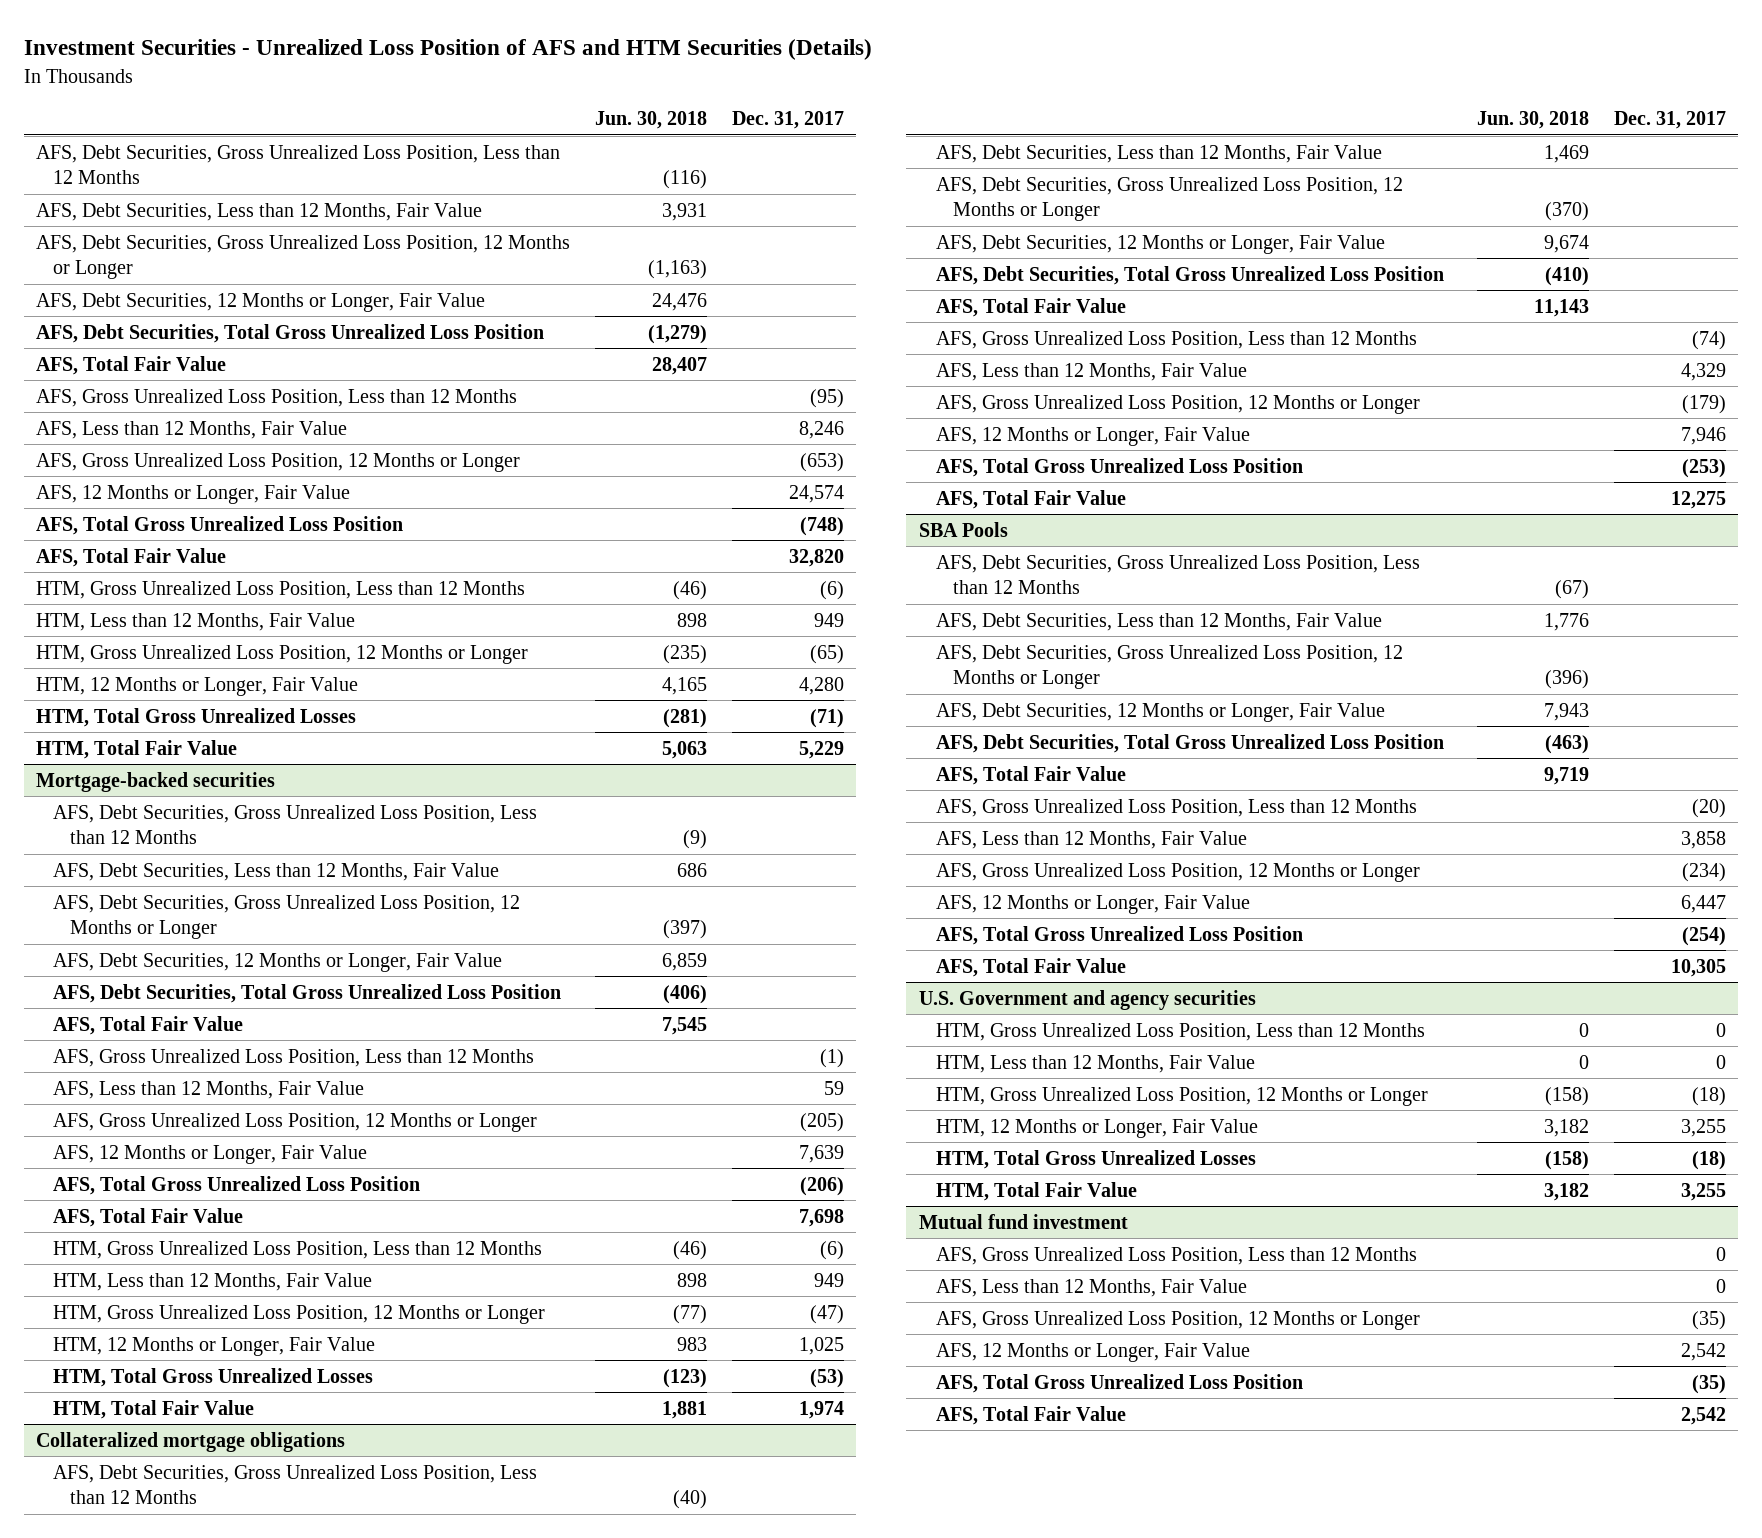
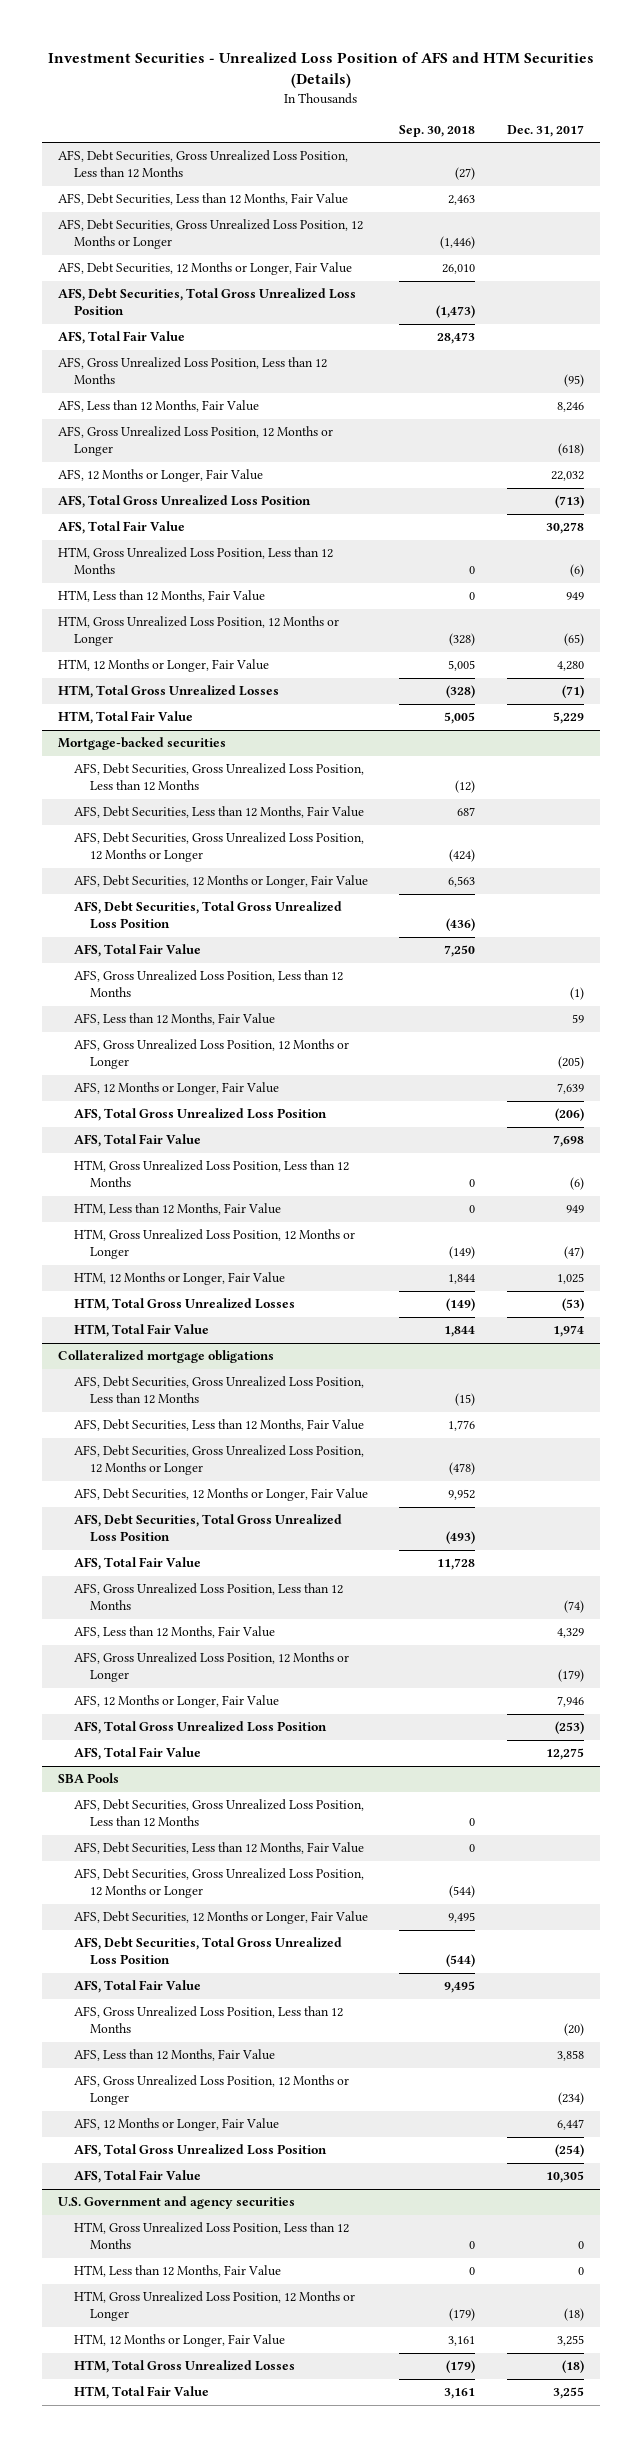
[595,111,708,130] Jun. 30, 2018 -> none
none -> [399,124,476,137] Sep. 30, 2018
[799,452,844,472] (653) -> [558,443,585,457] (618)
[788,484,844,503] 24,574 -> [551,471,585,482] 22,032
[799,516,844,536] (748) -> [555,495,585,509] (713)
[788,548,844,567] 32,820 -> [546,522,585,535] 30,278
[918,1213,1128,1229] Mutual fund investment -> none
[935,1246,1417,1265] AFS, Gross Unrealized Loss Position, Less than 12 Months -> none
[935,1278,1247,1297] AFS, Less than 12 Months, Fair Value -> none
[935,1310,1420,1330] AFS, Gross Unrealized Loss Position, 12 Months or Longer -> none
[935,1342,1250,1362] AFS, 12 Months or Longer, Fair Value -> none
[935,1373,1303,1393] AFS, Total Gross Unrealized Loss Position -> none
[935,1405,1126,1425] AFS, Total Fair Value -> none

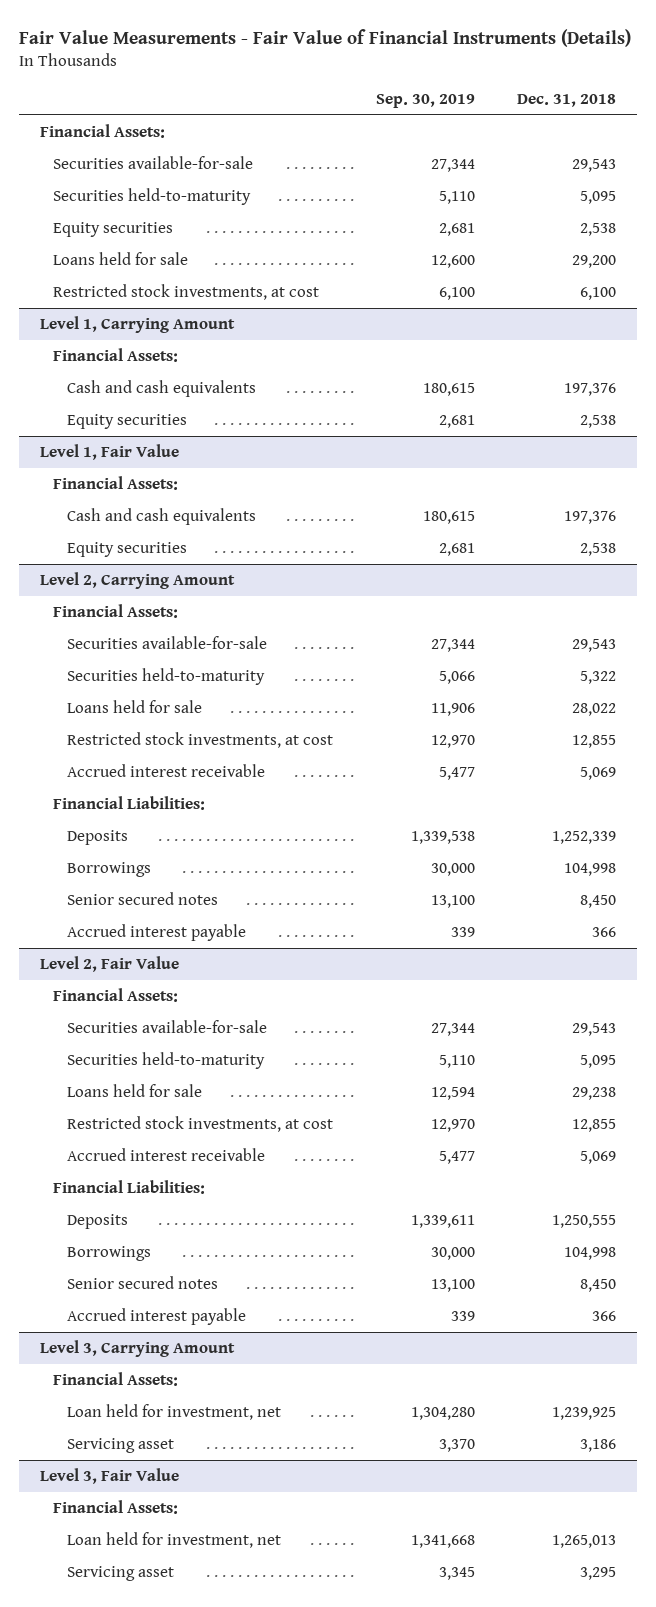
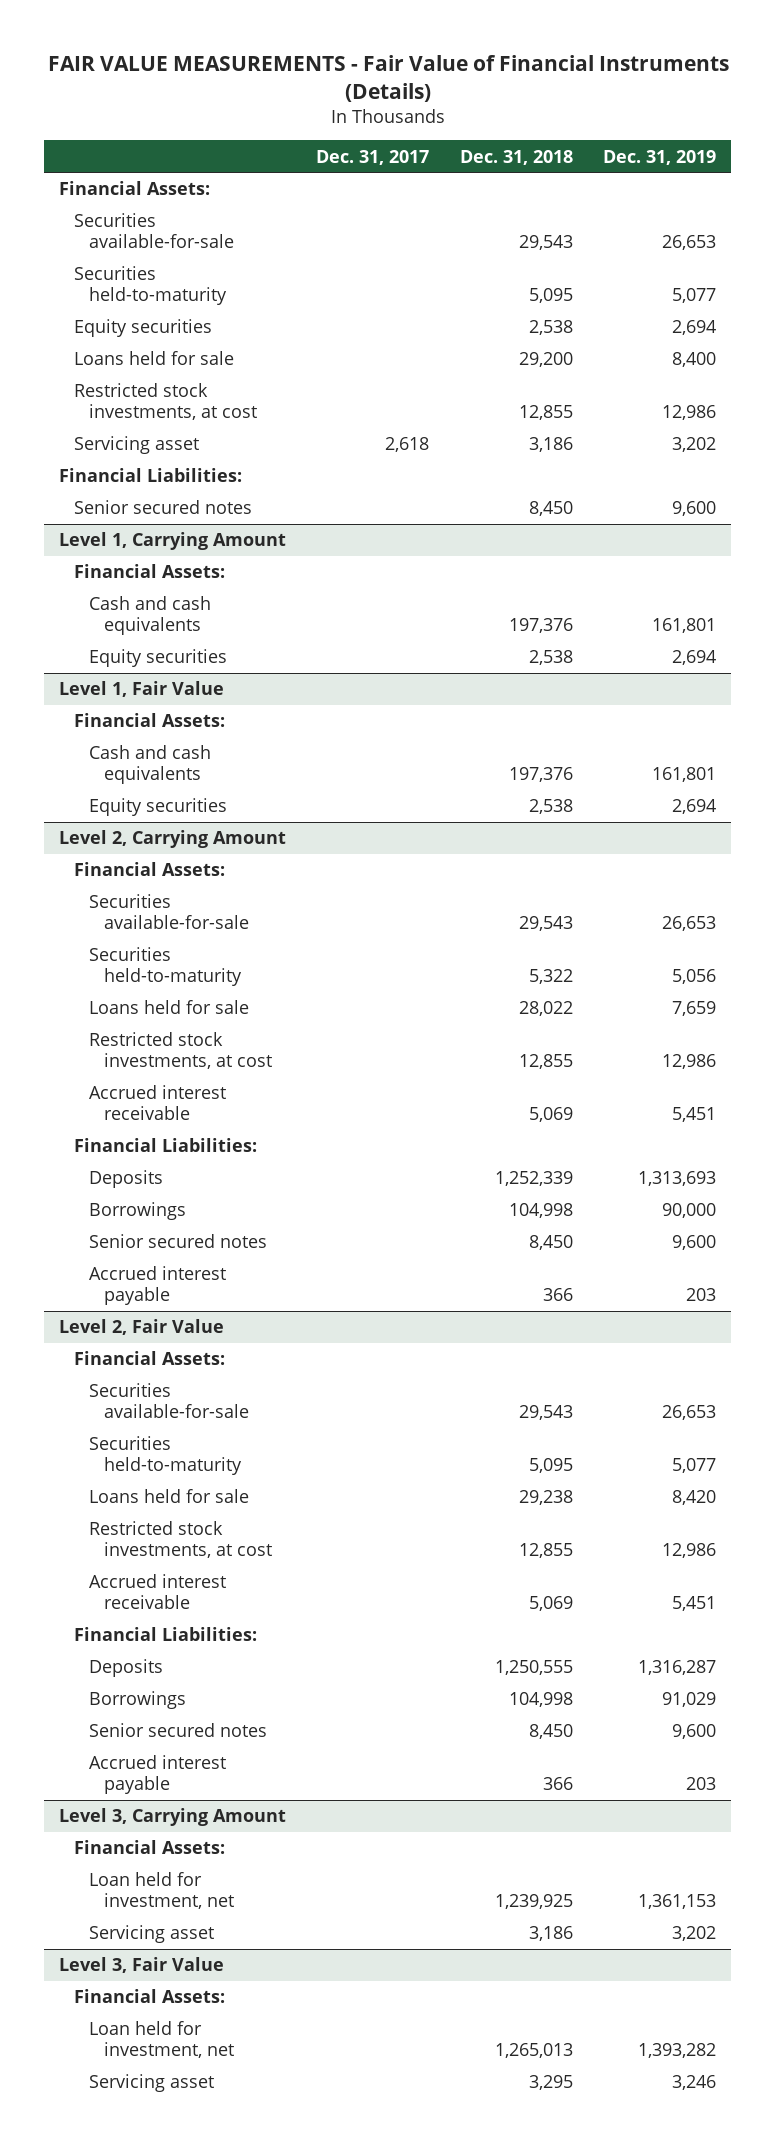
[18,29,631,48] Fair Value Measurements - Fair Value of Financial Instruments (Details) -> [47,55,729,102] FAIR VALUE MEASUREMENTS - Fair Value of Financial Instruments (Details)
[375,93,475,108] Sep. 30, 2019 -> none
none -> [316,149,430,165] Dec. 31, 2017
none -> [603,149,717,165] Dec. 31, 2019
[580,287,617,301] 6,100 -> [518,405,573,421] 12,855
none -> [73,436,199,455] Servicing asset
none -> [58,468,242,483] Financial Liabilities:
none -> [73,500,252,515] Senior secured notes

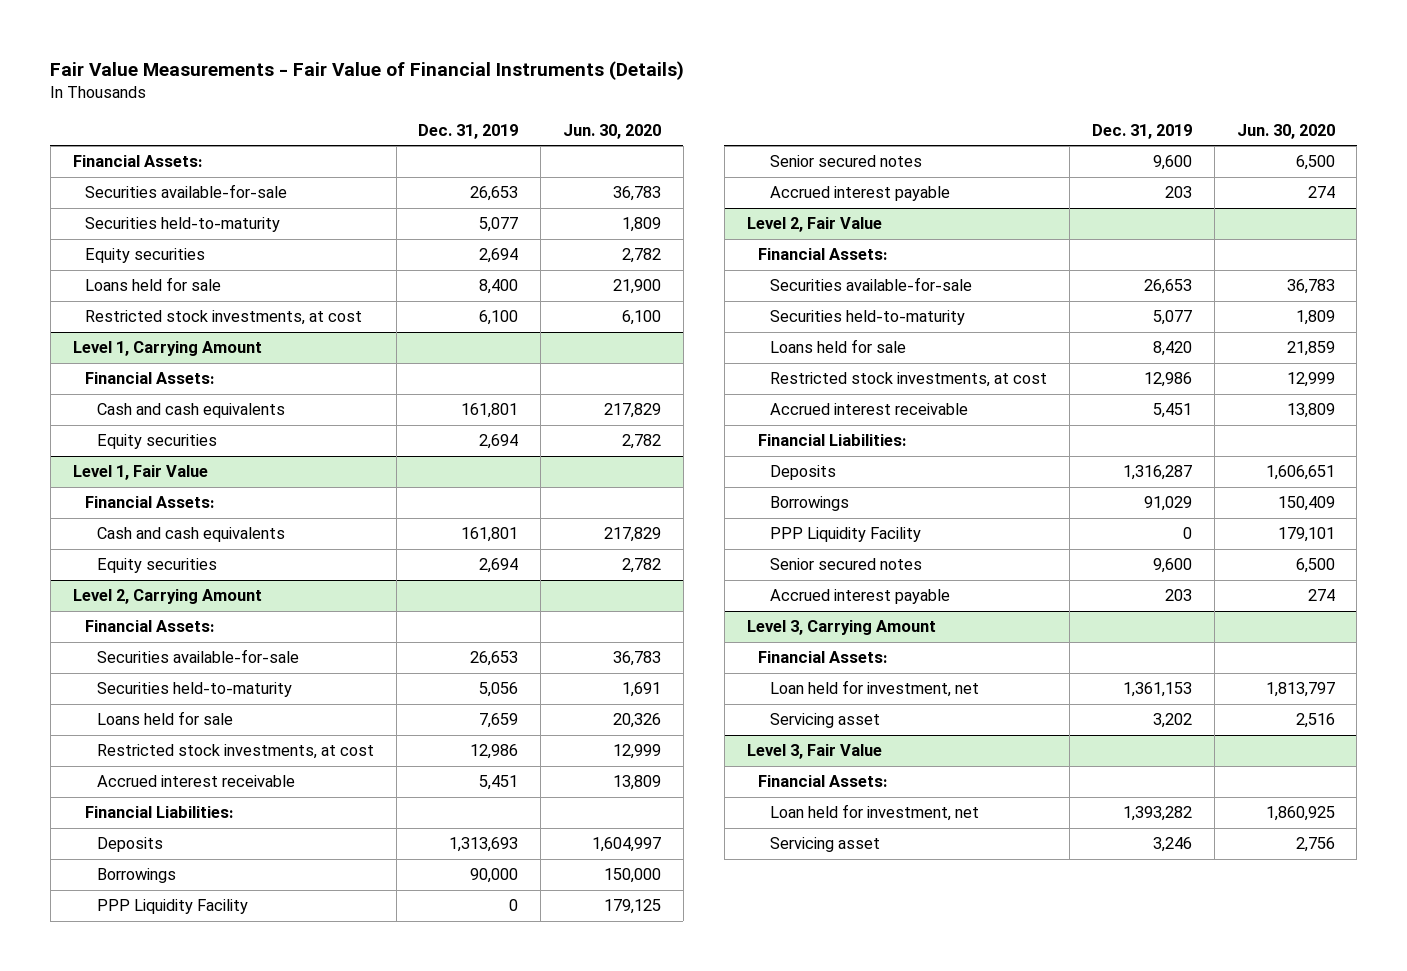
[47,55,729,102] FAIR VALUE MEASUREMENTS - Fair Value of Financial Instruments (Details) -> [50,60,685,80] Fair Value Measurements - Fair Value of Financial Instruments (Details)
[316,149,430,165] Dec. 31, 2017 -> none
[459,149,573,165] Dec. 31, 2018 -> none
none -> [562,123,661,139] Jun. 30, 2020
[73,436,199,455] Servicing asset -> none
[58,468,242,483] Financial Liabilities: -> none
[73,500,252,515] Senior secured notes -> none
[662,405,717,421] 12,986 -> [479,310,519,326] 6,100
none -> [96,899,248,915] PPP Liquidity Facility
none -> [770,527,922,543] PPP Liquidity Facility

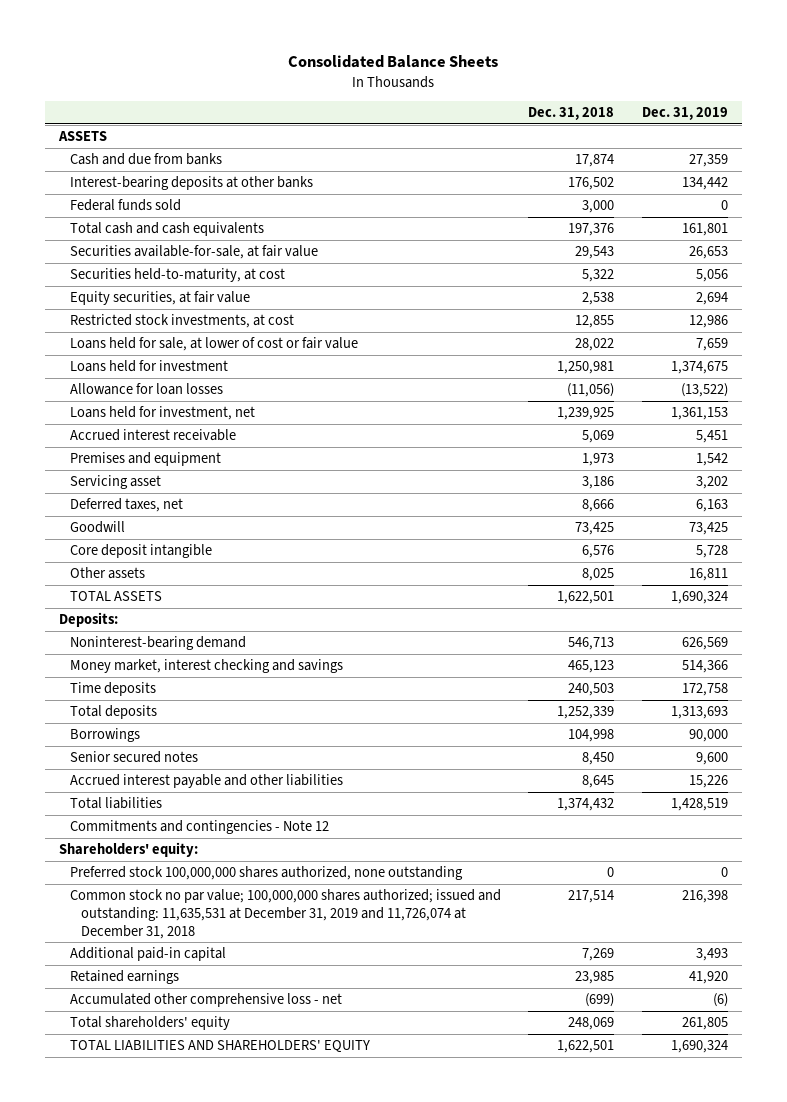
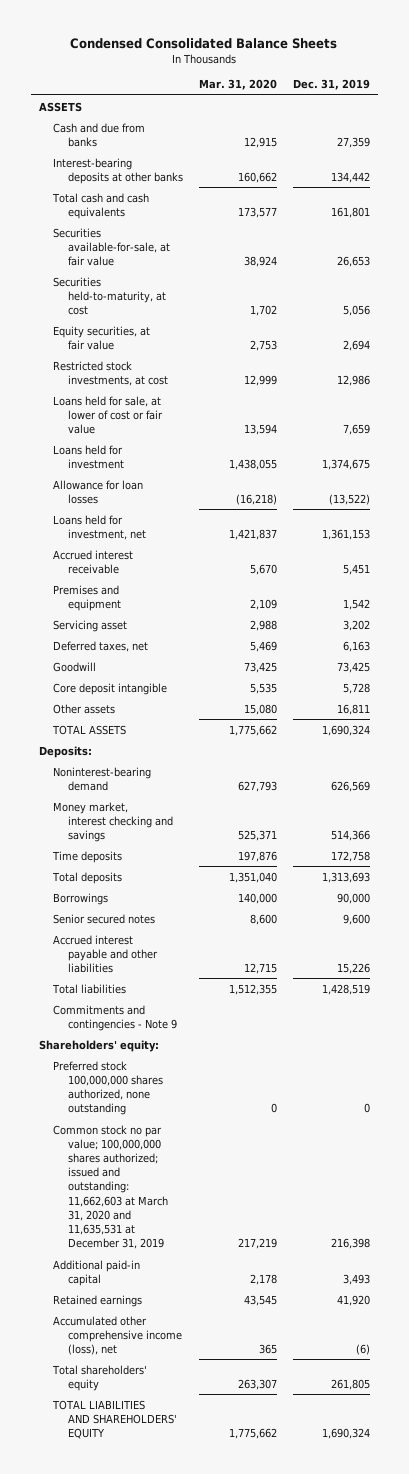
[288,55,499,69] Consolidated Balance Sheets -> [70,37,338,49] Condensed Consolidated Balance Sheets
[528,107,615,121] Dec. 31, 2018 -> none
none -> [199,79,278,91] Mar. 31, 2020
[69,199,181,212] Federal funds sold -> none
[69,820,329,835] Commitments and contingencies - Note 12 -> [53,1004,178,1031] Commitments and contingencies - Note 9
[69,889,501,939] Common stock no par value; 100,000,000 shares authorized; issued and outstanding: 11,635,531 at December 31, 2019 and 11,726,074 at December 31, 2018 -> [53,1124,169,1250] Common stock no par value; 100,000,000 shares authorized; issued and outstanding: 11,662,603 at March 31, 2020 and 11,635,531 at December 31, 2019
[69,993,342,1008] Accumulated other comprehensive loss - net -> [53,1315,183,1355] Accumulated other comprehensive income (loss), net

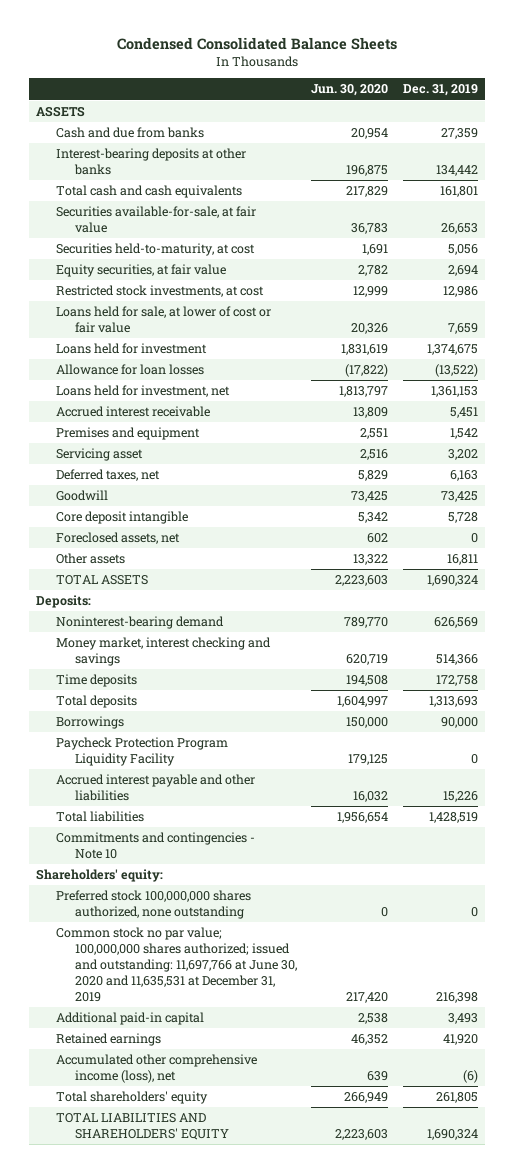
[199,79,278,91] Mar. 31, 2020 -> none
none -> [311,84,389,97] Jun. 30, 2020
none -> [55,532,180,545] Foreclosed assets, net
[53,913,156,924] Senior secured notes -> none
none -> [55,737,228,767] Paycheck Protection Program Liquidity Facility
[53,1004,178,1031] Commitments and contingencies - Note 9 -> [55,832,255,860] Commitments and contingencies - Note 10
[53,1124,169,1250] Common stock no par value; 100,000,000 shares authorized; issued and outstanding: 11,662,603 at March 31, 2020 and 11,635,531 at December 31, 2019 -> [55,927,297,1003] Common stock no par value; 100,000,000 shares authorized; issued and outstanding: 11,697,766 at June 30, 2020 and 11,635,531 at December 31, 2019

